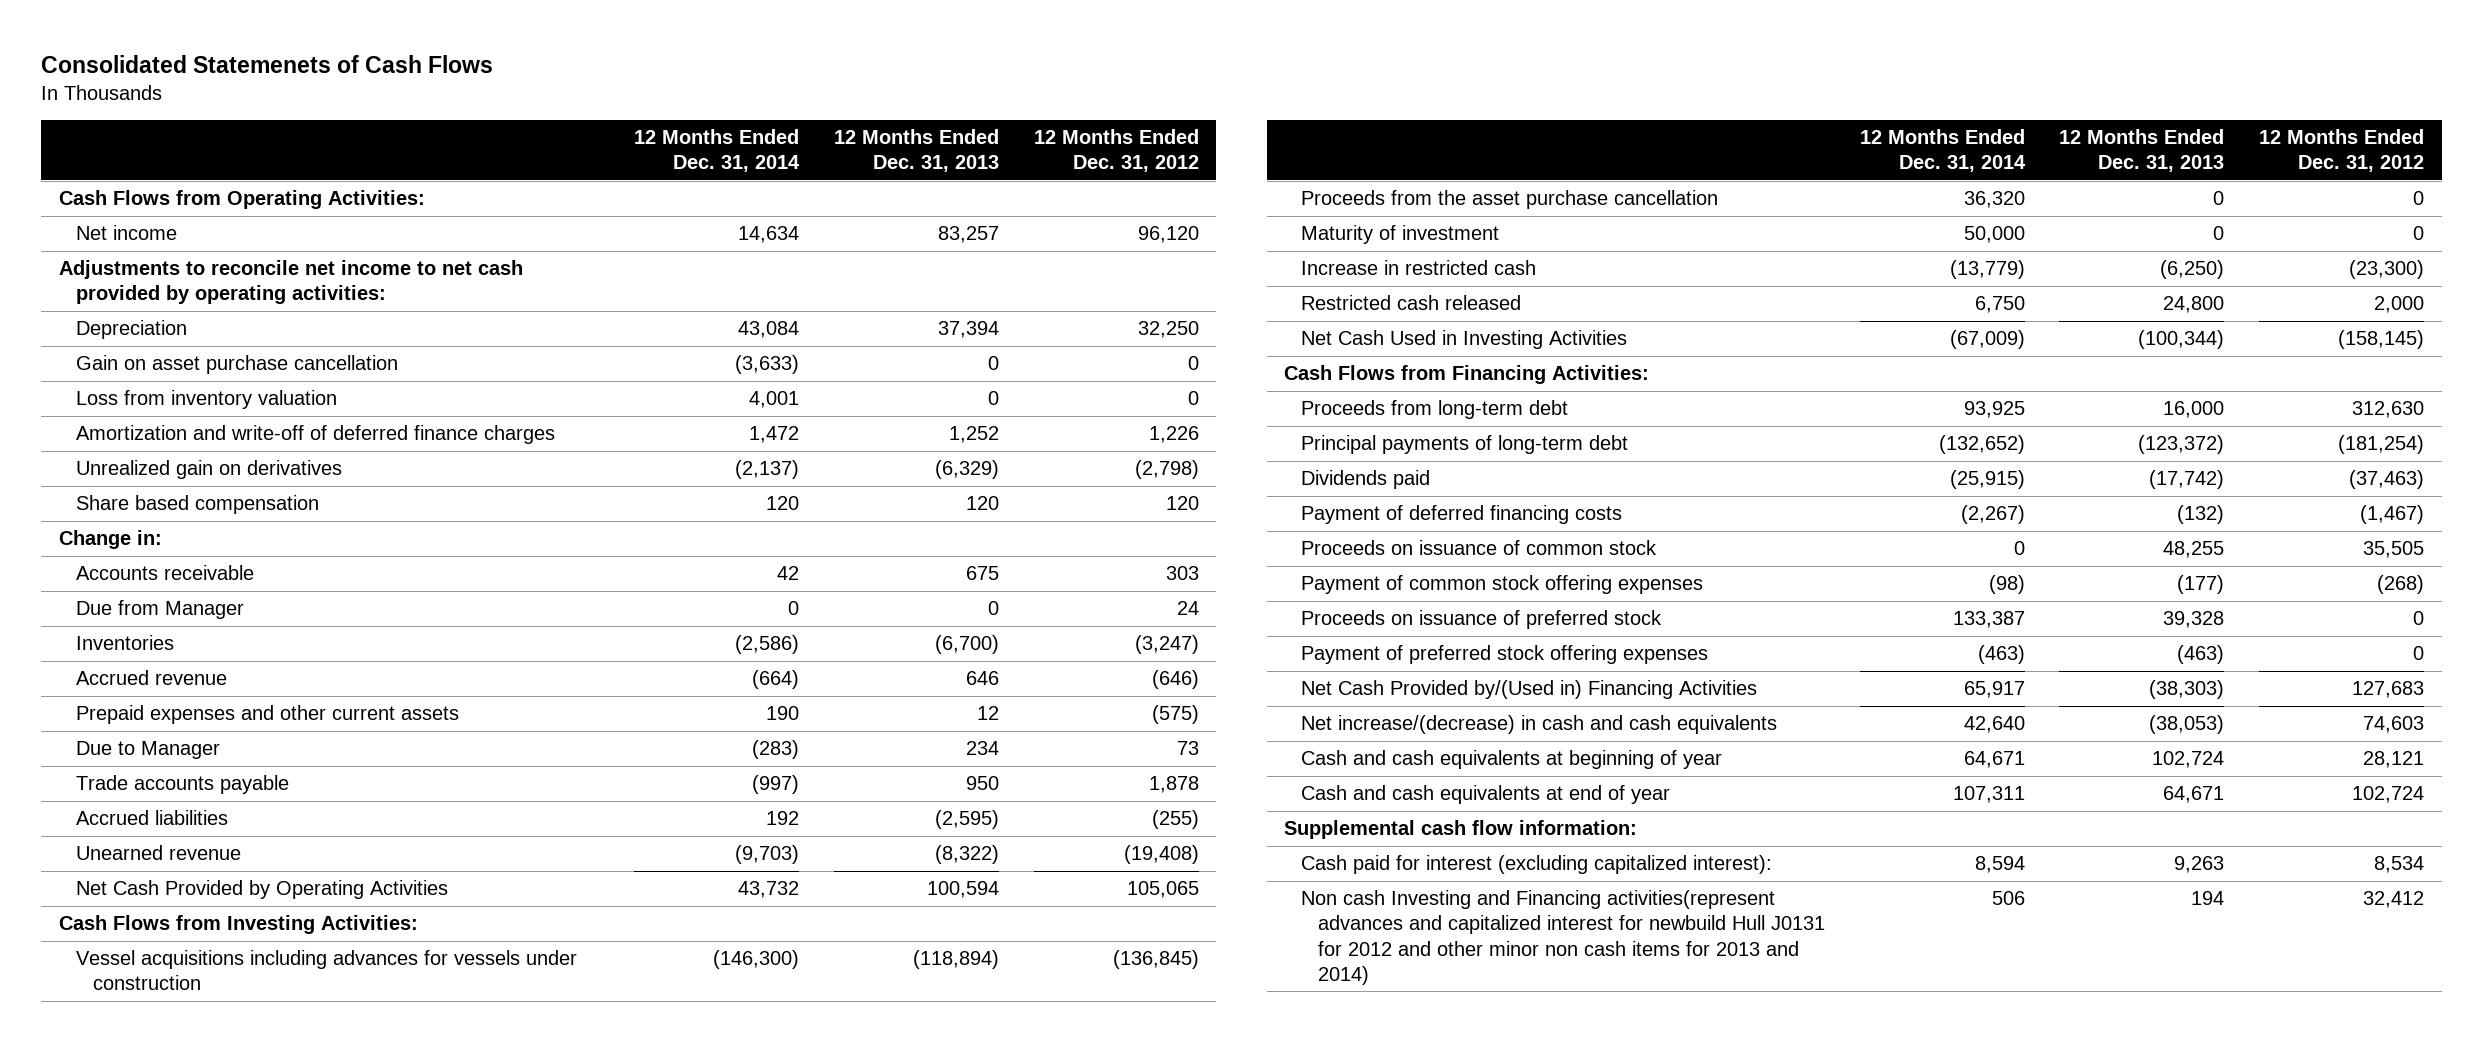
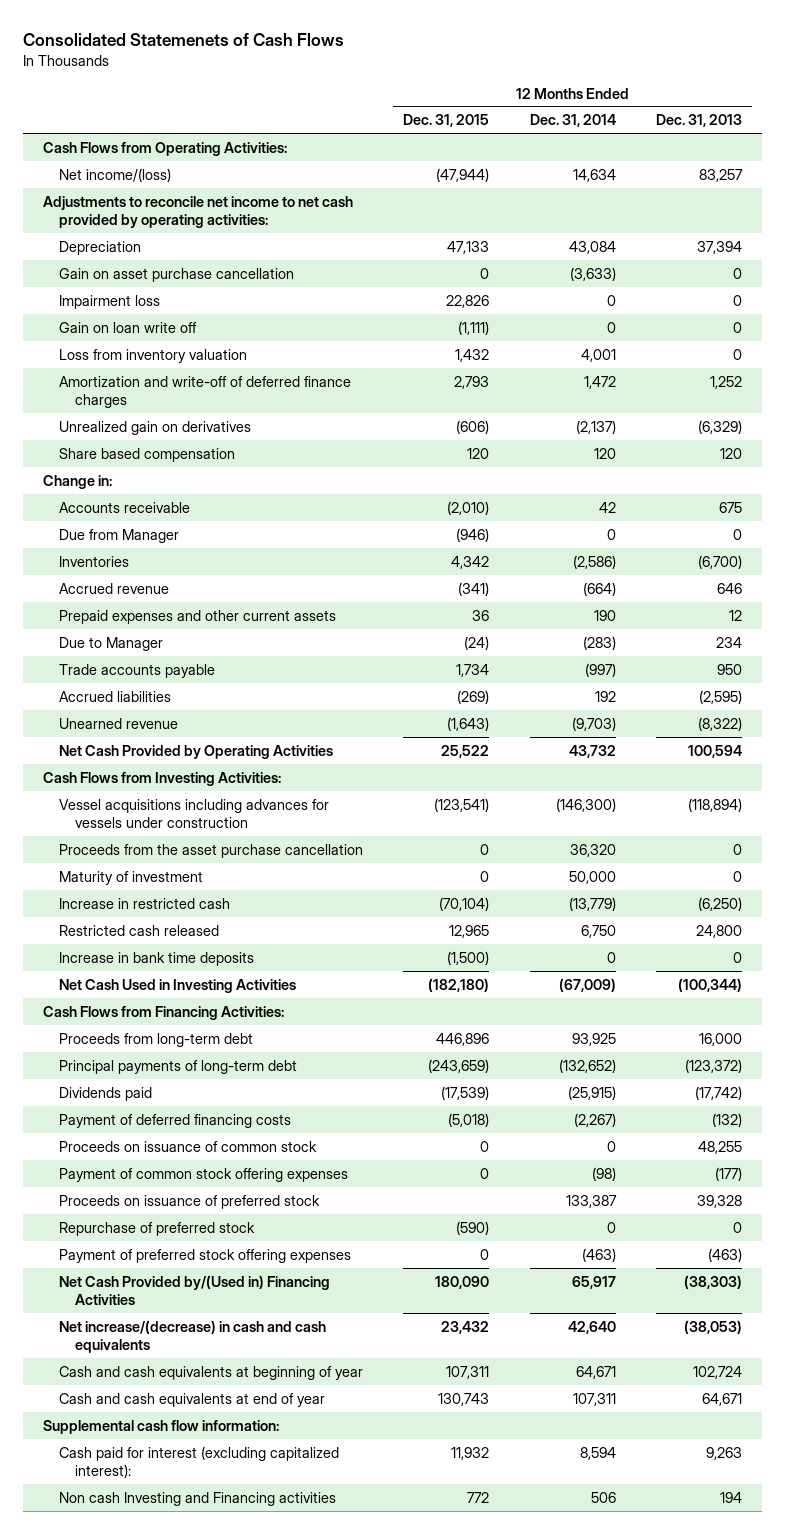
[1033,129,1199,173] 12 Months Ended Dec. 31, 2012 -> none
none -> [403,114,490,128] Dec. 31, 2015
[75,225,177,241] Net income -> [59,167,172,182] Net income/(loss)
none -> [59,294,161,309] Impairment loss
none -> [59,321,198,333] Gain on loan write off
none -> [59,951,255,966] Increase in bank time deposits
none -> [59,1221,256,1236] Repurchase of preferred stock
[1300,890,1825,985] Non cash Investing and Financing activities(represent advances and capitalized interest for newbuild Hull J0131 for 2012 and other minor non cash items for 2013 and 2014) -> [59,1491,337,1506] Non cash Investing and Financing activities

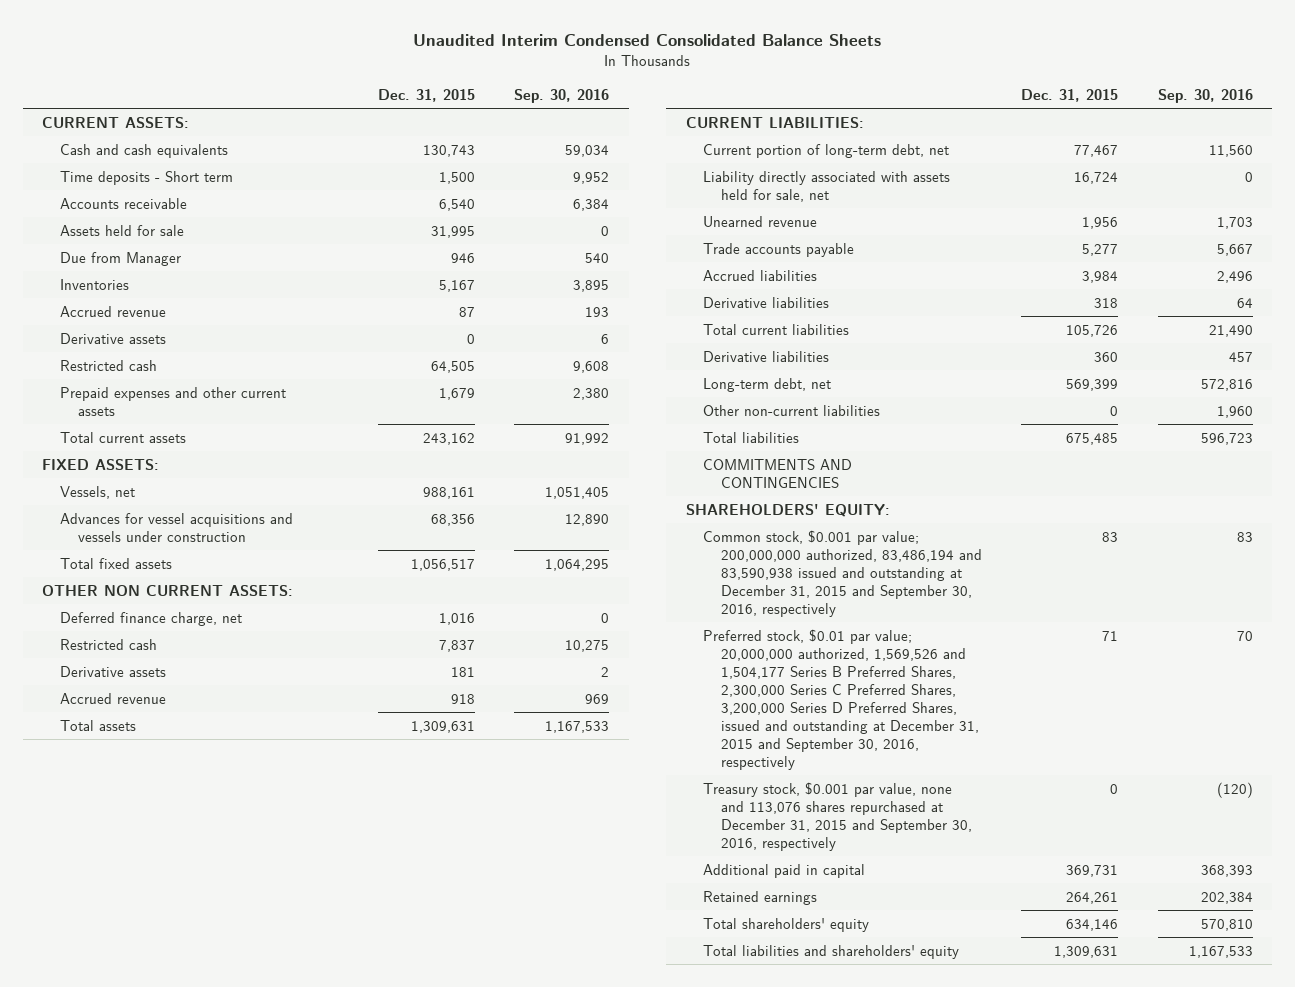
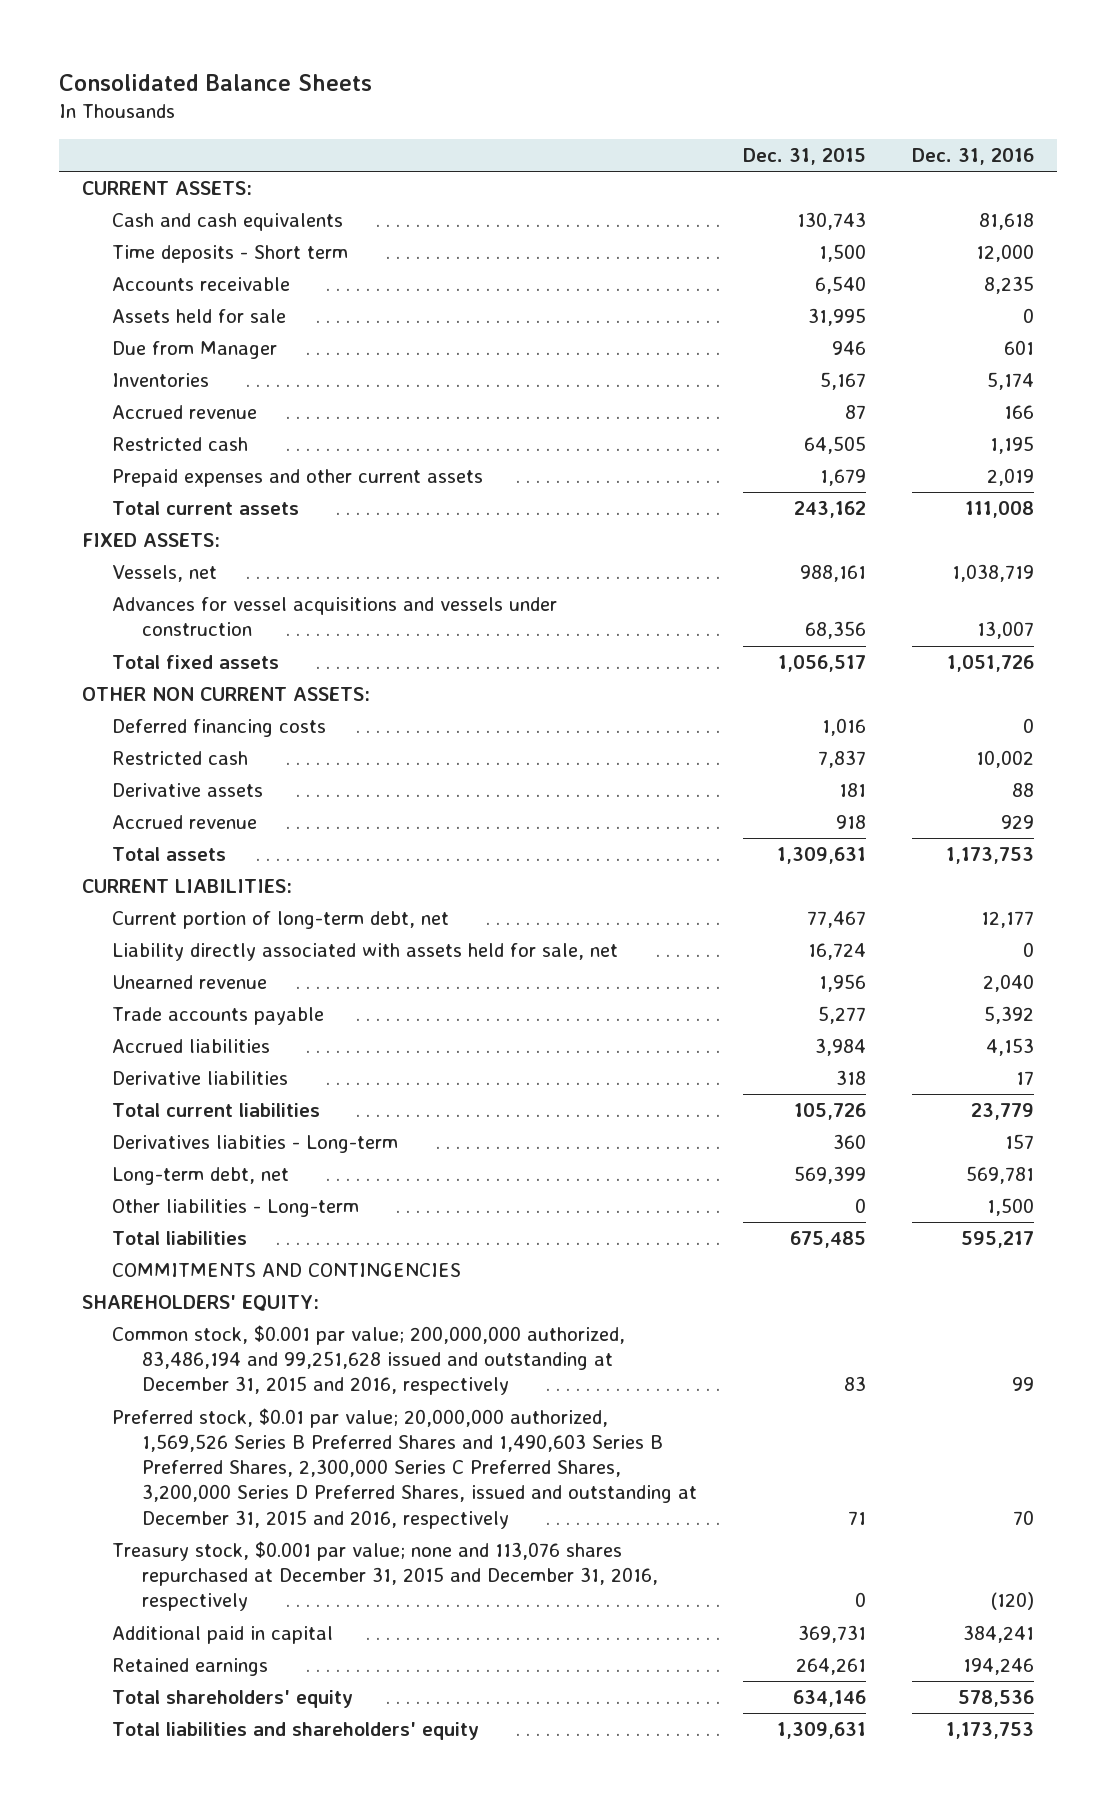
[413,33,882,46] Unaudited Interim Condensed Consolidated Balance Sheets -> [58,73,372,91] Consolidated Balance Sheets
[514,88,610,103] Sep. 30, 2016 -> none
none -> [911,147,1034,165] Dec. 31, 2016
[60,332,167,344] Derivative assets -> none
[60,611,243,626] Deferred finance charge, net -> [111,719,326,738] Deferred financing costs
[703,350,830,362] Derivative liabilities -> [111,1135,398,1154] Derivatives liabities - Long-term
[703,404,881,416] Other non-current liabilities -> [111,1199,359,1218] Other liabilities - Long-term
[703,529,983,617] Common stock, $0.001 par value; 200,000,000 authorized, 83,486,194 and 83,590,938 issued and outstanding at December 31, 2015 and September 30, 2016, respectively -> [111,1325,625,1396] Common stock, $0.001 par value; 200,000,000 authorized, 83,486,194 and 99,251,628 issued and outstanding at December 31, 2015 and 2016, respectively
[703,628,980,770] Preferred stock, $0.01 par value; 20,000,000 authorized, 1,569,526 and 1,504,177 Series B Preferred Shares, 2,300,000 Series C Preferred Shares, 3,200,000 Series D Preferred Shares, issued and outstanding at December 31, 2015 and September 30, 2016, respectively -> [111,1408,698,1529] Preferred stock, $0.01 par value; 20,000,000 authorized, 1,569,526 Series B Preferred Shares and 1,490,603 Series B Preferred Shares, 2,300,000 Series C Preferred Shares, 3,200,000 Series D Preferred Shares, issued and outstanding at December 31, 2015 and 2016, respectively
[703,781,973,851] Treasury stock, $0.001 par value, none and 113,076 shares repurchased at December 31, 2015 and September 30, 2016, respectively -> [111,1541,659,1612] Treasury stock, $0.001 par value; none and 113,076 shares repurchased at December 31, 2015 and December 31, 2016, respectively

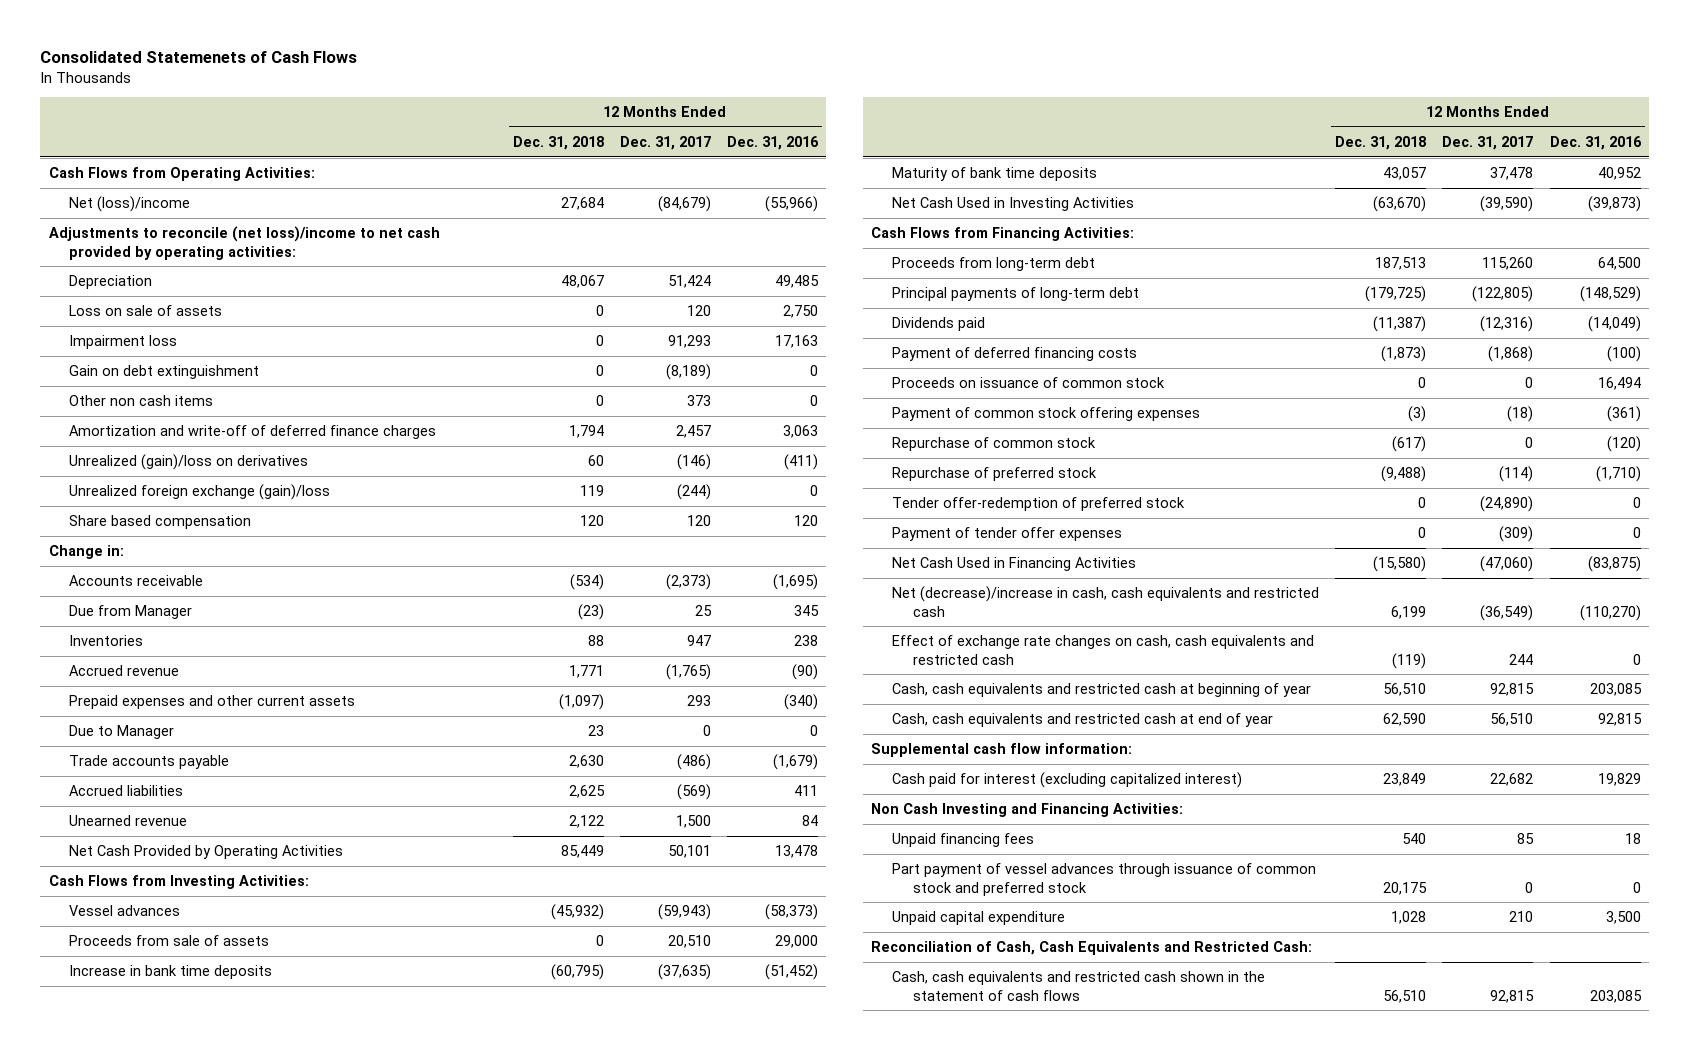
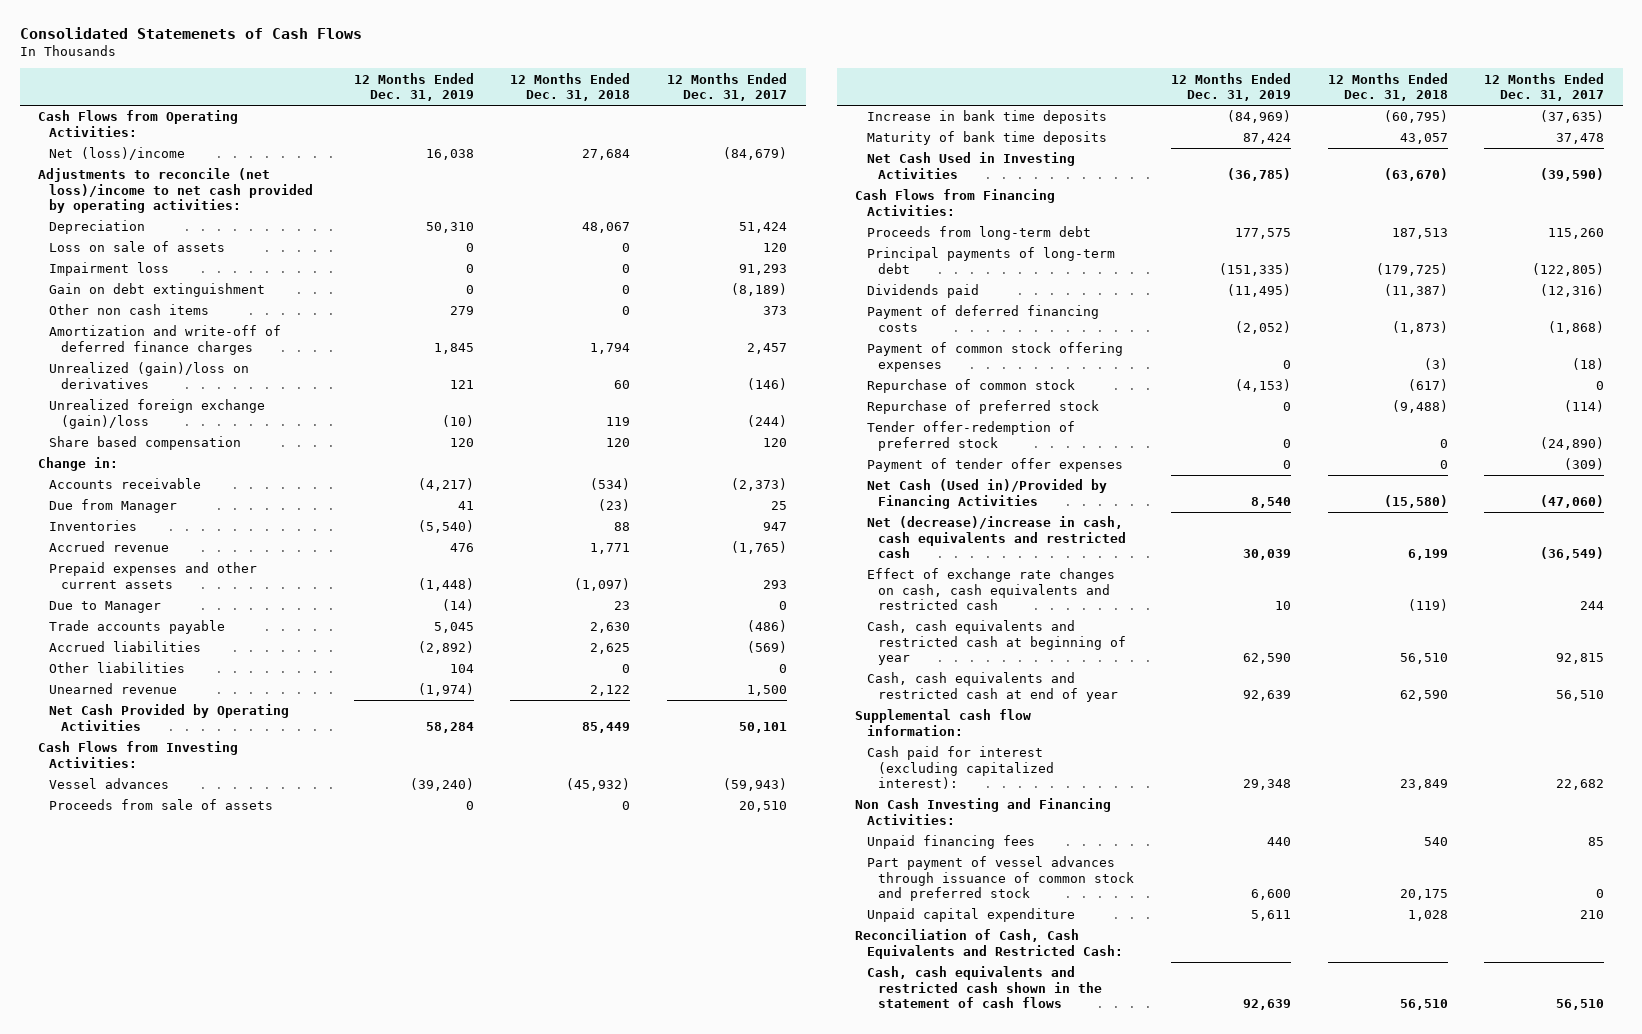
[727,135,820,150] Dec. 31, 2016 -> none
none -> [353,72,474,102] 12 Months Ended Dec. 31, 2019
none -> [49,662,186,674] Other liabilities
[891,376,1165,388] Proceeds on issuance of common stock -> none
[891,556,1136,571] Net Cash Used in Financing Activities -> [866,479,1107,509] Net Cash (Used in)/Provided by Financing Activities
[891,771,1242,788] Cash paid for interest (excluding capitalized interest) -> [866,746,1054,790] Cash paid for interest (excluding capitalized interest):
[1490,989,1535,1003] 92,815 -> [1556,999,1605,1011] 56,510

